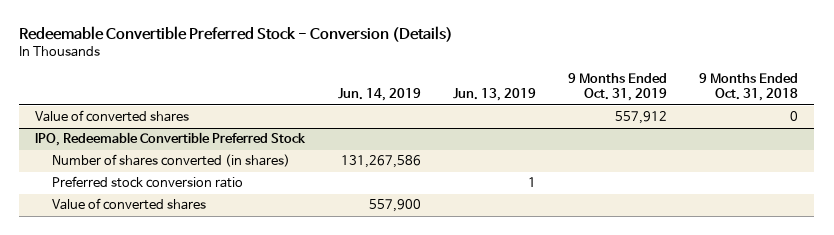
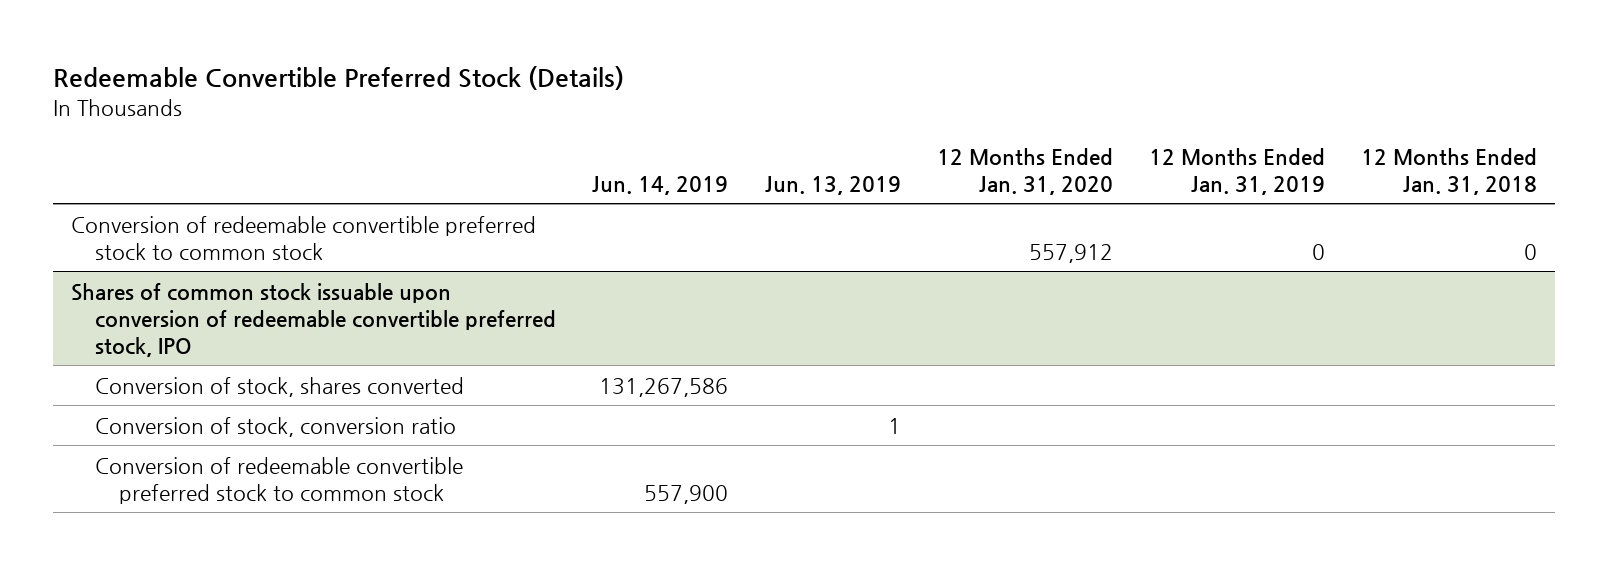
[19,25,454,42] Redeemable Convertible Preferred Stock - Conversion (Details) -> [53,66,625,91] Redeemable Convertible Preferred Stock (Details)
[567,73,667,102] 9 Months Ended Oct. 31, 2019 -> none
[699,73,799,102] 9 Months Ended Oct. 31, 2018 -> none
none -> [936,147,1113,195] 12 Months Ended Jan. 31, 2020
none -> [1148,147,1325,195] 12 Months Ended Jan. 31, 2019
none -> [1361,147,1538,195] 12 Months Ended Jan. 31, 2018
[35,110,190,123] Value of converted shares -> [71,215,537,260] Conversion of redeemable convertible preferred stock to common stock
[35,132,307,147] IPO, Redeemable Convertible Preferred Stock -> [71,282,557,357] Shares of common stock issuable upon conversion of redeemable convertible preferred stock, IPO
[52,154,291,168] Number of shares converted (in shares) -> [95,376,465,397] Conversion of stock, shares converted
[52,176,244,189] Preferred stock conversion ratio -> [95,416,457,437] Conversion of stock, conversion ratio
[52,198,207,211] Value of converted shares -> [95,456,464,504] Conversion of redeemable convertible preferred stock to common stock

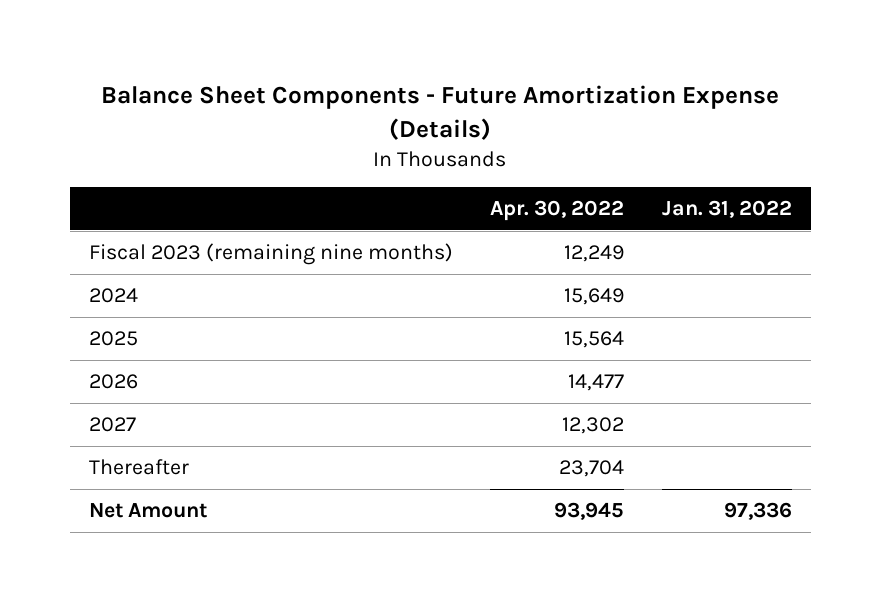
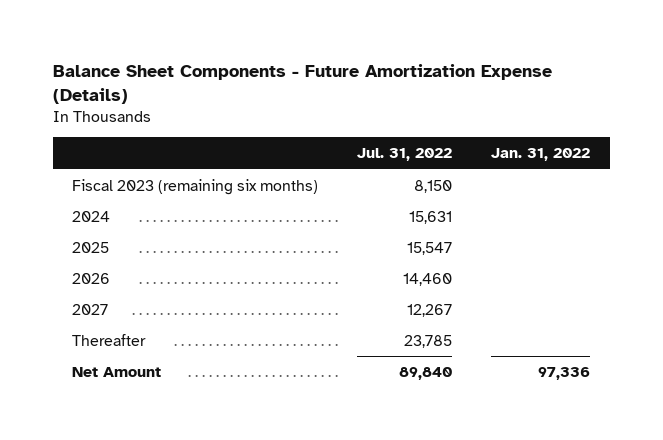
[490,200,625,222] Apr. 30, 2022 -> none
none -> [357,148,453,162] Jul. 31, 2022
[88,243,453,266] Fiscal 2023 (remaining nine months) -> [72,178,319,195] Fiscal 2023 (remaining six months)

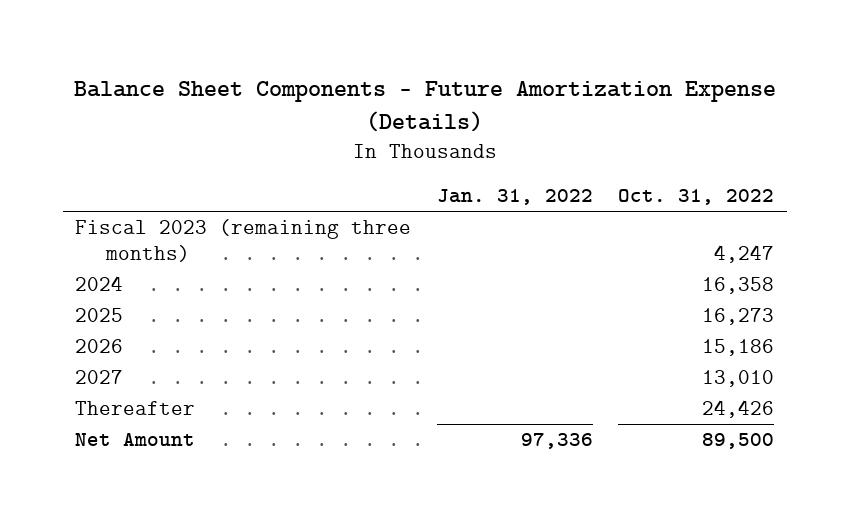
[357,148,453,162] Jul. 31, 2022 -> none
none -> [617,189,774,206] Oct. 31, 2022
[72,178,319,195] Fiscal 2023 (remaining six months) -> [75,219,412,262] Fiscal 2023 (remaining three months)

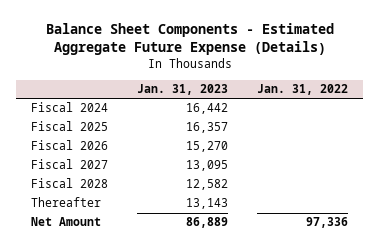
[73,80,776,133] Balance Sheet Components - Future Amortization Expense (Details) -> [45,23,334,56] Balance Sheet Components - Estimated Aggregate Future Expense (Details)
[617,189,774,206] Oct. 31, 2022 -> none
none -> [137,84,229,96] Jan. 31, 2023
[75,219,412,262] Fiscal 2023 (remaining three months) -> none
[75,276,124,292] 2024 -> [30,102,108,113] Fiscal 2024
[75,308,124,323] 2025 -> [30,121,108,132] Fiscal 2025
[75,339,124,354] 2026 -> [30,140,108,151] Fiscal 2026
[75,370,124,385] 2027 -> [30,159,108,170] Fiscal 2027
none -> [30,178,108,189] Fiscal 2028

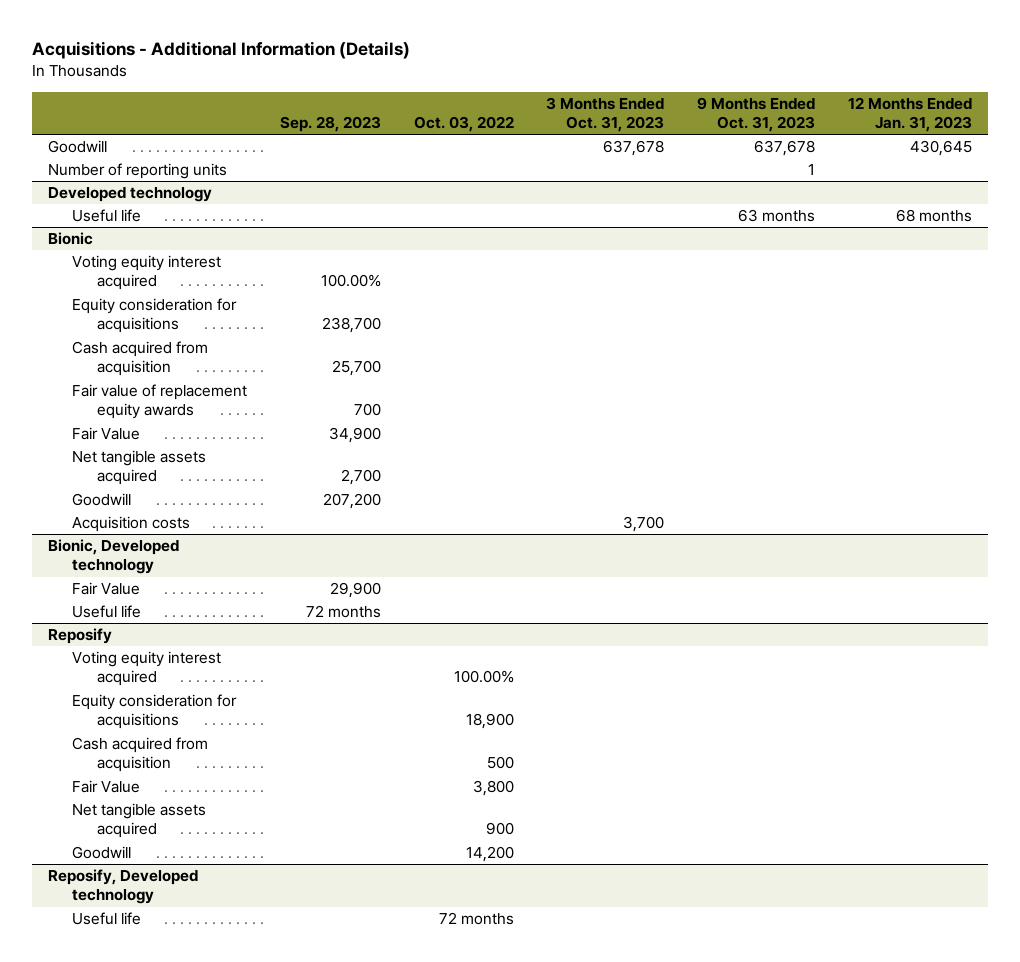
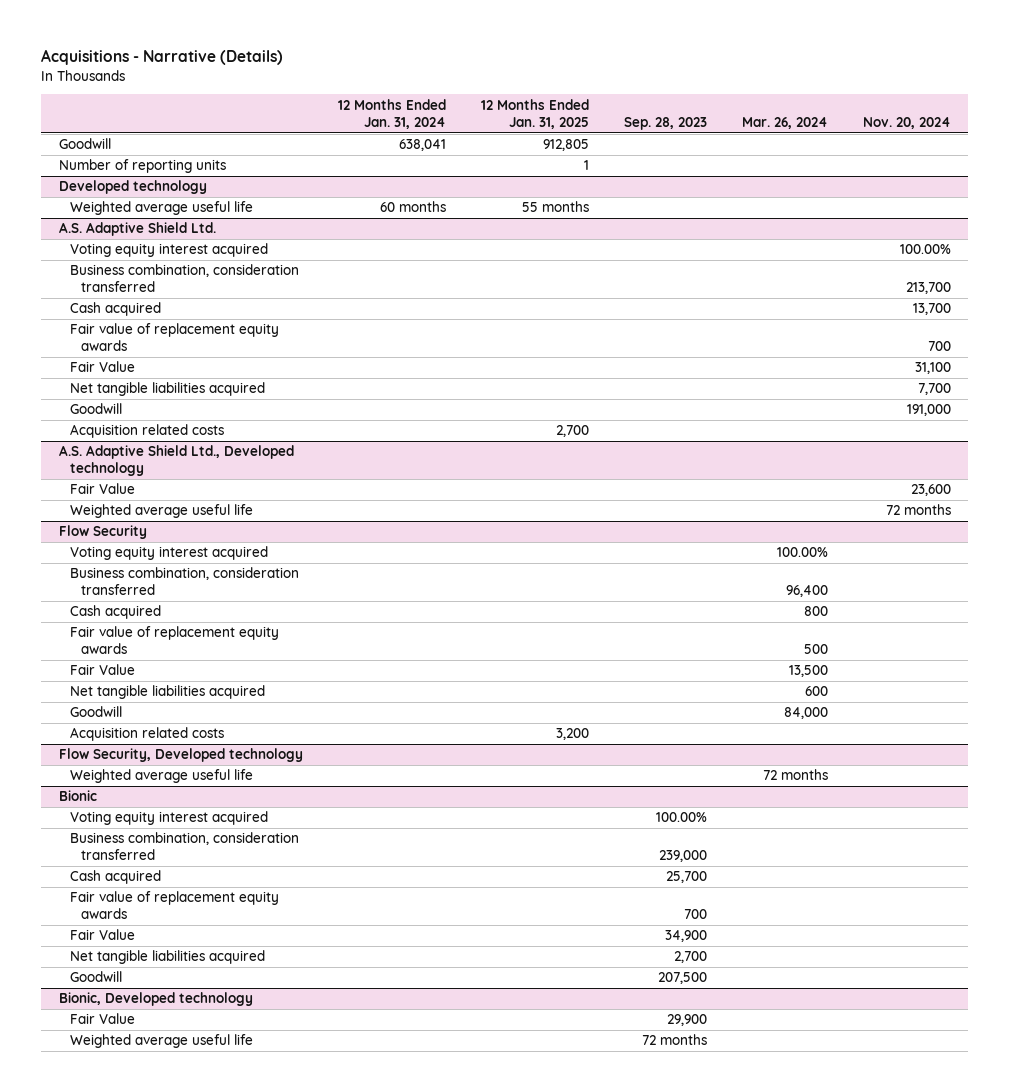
[31,41,410,60] Acquisitions - Additional Information (Details) -> [41,49,284,66] Acquisitions - Narrative (Details)
[413,116,514,133] Oct. 03, 2022 -> none
[546,96,665,133] 3 Months Ended Oct. 31, 2023 -> none
[697,96,816,133] 9 Months Ended Oct. 31, 2023 -> none
[847,96,972,133] 12 Months Ended Jan. 31, 2023 -> none
none -> [337,98,446,129] 12 Months Ended Jan. 31, 2024
none -> [480,98,589,129] 12 Months Ended Jan. 31, 2025
none -> [741,116,828,129] Mar. 26, 2024
none -> [862,116,951,129] Nov. 20, 2024
[72,209,142,223] Useful life -> [69,201,253,216] Weighted average useful life
none -> [58,222,216,237] A.S. Adaptive Shield Ltd.
none -> [69,243,268,258] Voting equity interest acquired
none -> [69,264,299,293] Business combination, consideration transferred
none -> [69,302,161,317] Cash acquired
none -> [69,323,279,352] Fair value of replacement equity awards
none -> [69,361,135,373] Fair Value
none -> [69,382,265,397] Net tangible liabilities acquired
none -> [69,403,122,415] Goodwill
none -> [69,424,224,439] Acquisition related costs
none -> [58,445,294,477] A.S. Adaptive Shield Ltd., Developed technology
none -> [69,483,135,495] Fair Value
none -> [69,504,253,519] Weighted average useful life
none -> [58,525,147,540] Flow Security
none -> [69,546,268,561] Voting equity interest acquired
none -> [69,567,299,596] Business combination, consideration transferred
none -> [69,605,161,620] Cash acquired
none -> [69,626,279,655] Fair value of replacement equity awards
none -> [69,664,135,676] Fair Value
none -> [69,685,265,700] Net tangible liabilities acquired
none -> [69,706,122,718] Goodwill
none -> [69,727,224,742] Acquisition related costs
none -> [58,748,303,763] Flow Security, Developed technology
none -> [69,769,253,784] Weighted average useful life
[72,298,238,334] Equity consideration for acquisitions -> none
none -> [69,832,299,861] Business combination, consideration transferred
[72,341,209,377] Cash acquired from acquisition -> [69,870,161,885] Cash acquired
[72,516,191,533] Acquisition costs -> none
[72,450,207,486] Net tangible assets acquired -> [69,950,265,965] Net tangible liabilities acquired
[323,493,382,510] 207,200 -> [657,972,707,985] 207,500
[47,628,112,645] Reposify -> none
[72,651,222,687] Voting equity interest acquired -> none
[72,694,238,730] Equity consideration for acquisitions -> none
[72,737,209,773] Cash acquired from acquisition -> none
[72,780,141,794] Fair Value -> none
[72,803,207,839] Net tangible assets acquired -> none
[72,846,132,860] Goodwill -> none
[47,869,198,905] Reposify, Developed technology -> none
[72,912,142,926] Useful life -> none
[72,605,142,619] Useful life -> [69,1034,253,1049] Weighted average useful life

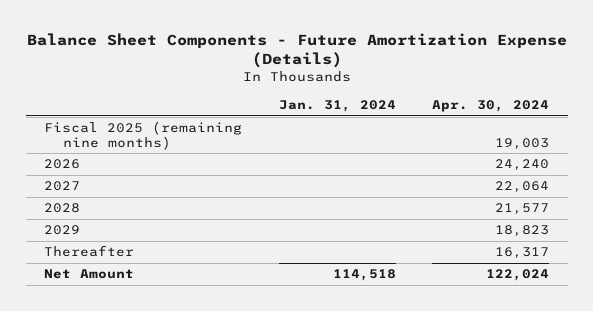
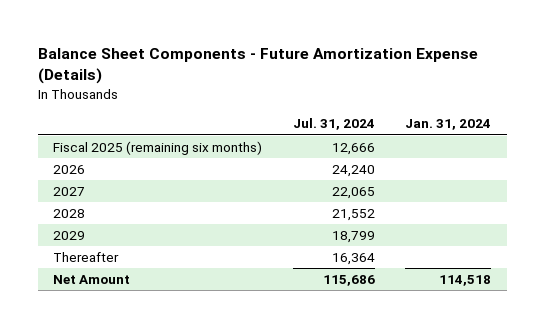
[432,100,550,113] Apr. 30, 2024 -> none
none -> [292,118,375,131] Jul. 31, 2024
[44,121,243,150] Fiscal 2025 (remaining nine months) -> [53,141,263,156] Fiscal 2025 (remaining six months)

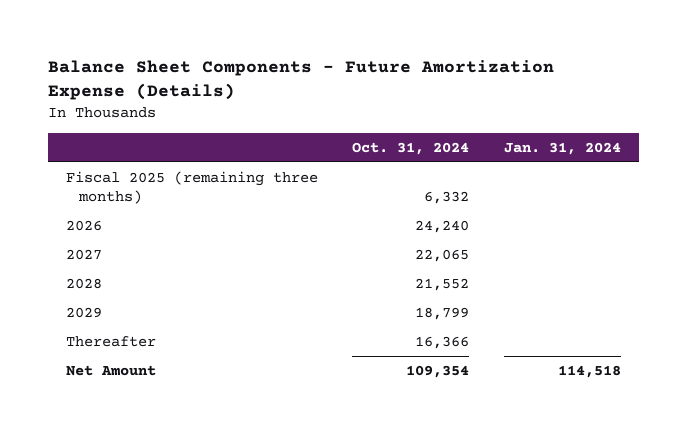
[292,118,375,131] Jul. 31, 2024 -> none
none -> [352,141,470,155] Oct. 31, 2024
[53,141,263,156] Fiscal 2025 (remaining six months) -> [65,170,318,205] Fiscal 2025 (remaining three months)

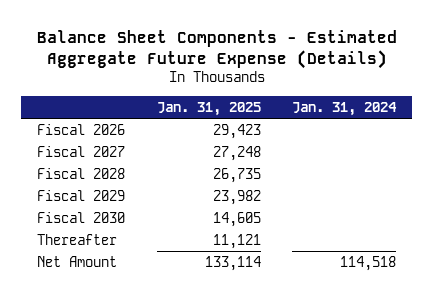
[48,60,555,101] Balance Sheet Components - Future Amortization Expense (Details) -> [36,29,397,69] Balance Sheet Components - Estimated Aggregate Future Expense (Details)
[352,141,470,155] Oct. 31, 2024 -> none
none -> [156,101,261,116] Jan. 31, 2025
[65,170,318,205] Fiscal 2025 (remaining three months) -> none
[65,219,102,231] 2026 -> [37,123,126,135] Fiscal 2026
[65,248,102,260] 2027 -> [37,145,126,157] Fiscal 2027
[65,277,102,289] 2028 -> [37,167,126,179] Fiscal 2028
[65,306,102,318] 2029 -> [37,189,126,201] Fiscal 2029
none -> [37,211,126,223] Fiscal 2030

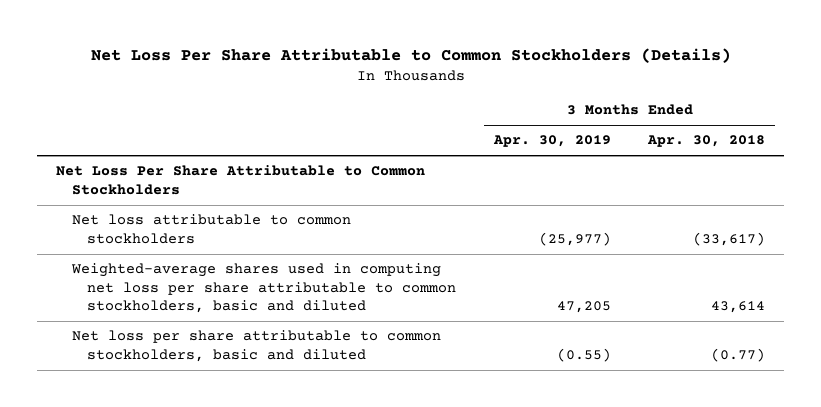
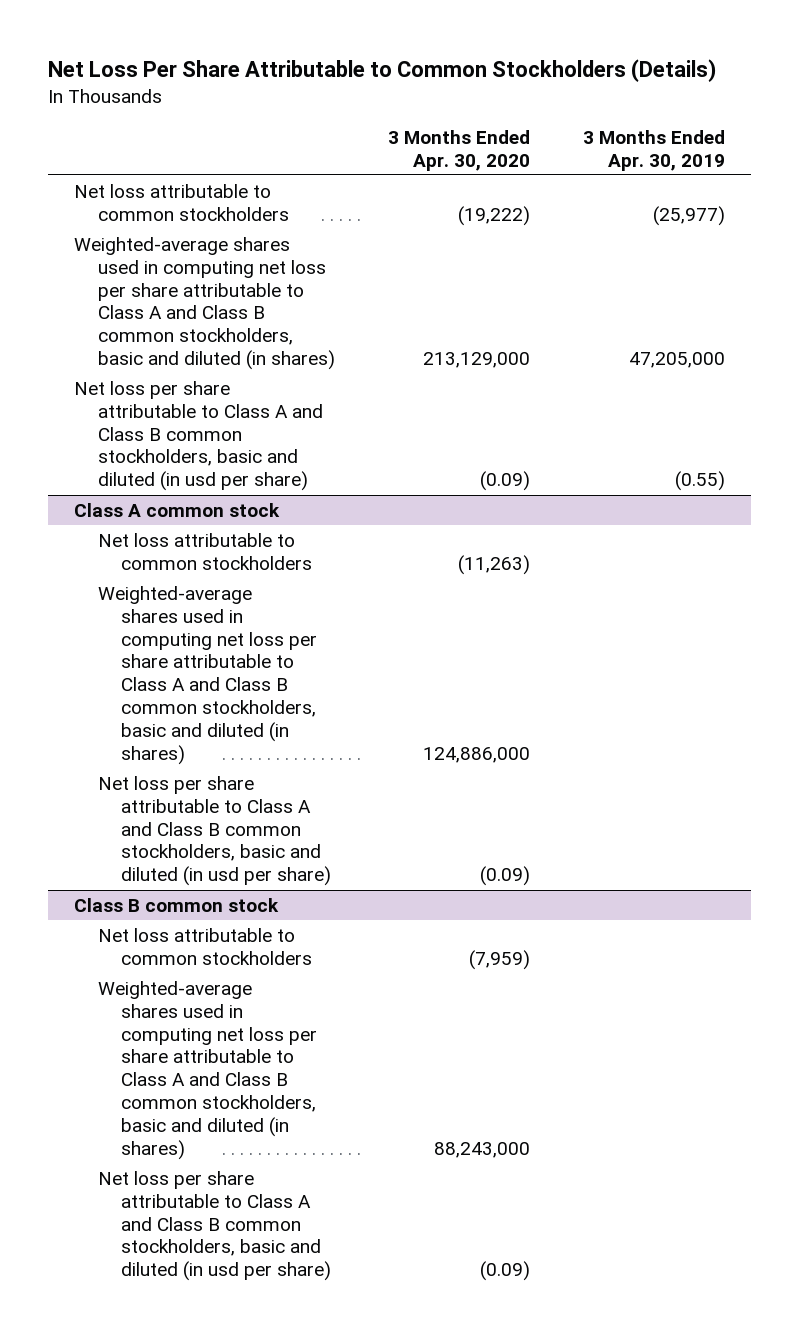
[647,135,766,148] Apr. 30, 2018 -> none
none -> [387,129,530,171] 3 Months Ended Apr. 30, 2020
[55,165,425,195] Net Loss Per Share Attributable to Common Stockholders -> none
[70,263,457,314] Weighted-average shares used in computing net loss per share attributable to common stockholders, basic and diluted -> [74,236,335,371] Weighted-average shares used in computing net loss per share attributable to Class A and Class B common stockholders, basic and diluted (in shares)
[556,301,611,314] 47,205 -> [628,352,725,369] 47,205,000
[71,330,441,362] Net loss per share attributable to common stockholders, basic and diluted -> [74,380,323,492] Net loss per share attributable to Class A and Class B common stockholders, basic and diluted (in usd per share)
none -> [74,502,281,517] Class A common stock
none -> [97,532,313,570] Net loss attributable to common stockholders
none -> [97,585,318,766] Weighted-average shares used in computing net loss per share attributable to Class A and Class B common stockholders, basic and diluted (in shares)
none -> [97,775,332,887] Net loss per share attributable to Class A and Class B common stockholders, basic and diluted (in usd per share)
none -> [74,897,280,912] Class B common stock
none -> [97,927,313,965] Net loss attributable to common stockholders
none -> [97,980,318,1161] Weighted-average shares used in computing net loss per share attributable to Class A and Class B common stockholders, basic and diluted (in shares)
none -> [97,1170,332,1282] Net loss per share attributable to Class A and Class B common stockholders, basic and diluted (in usd per share)

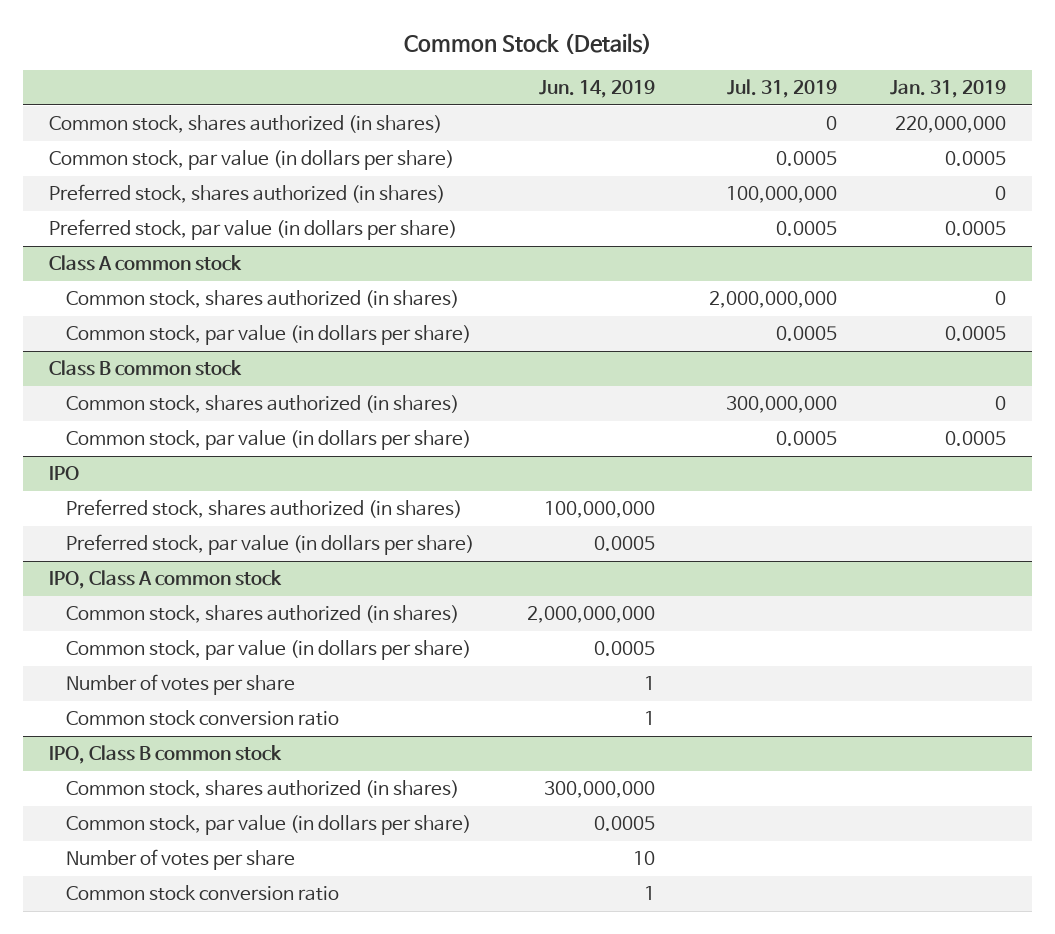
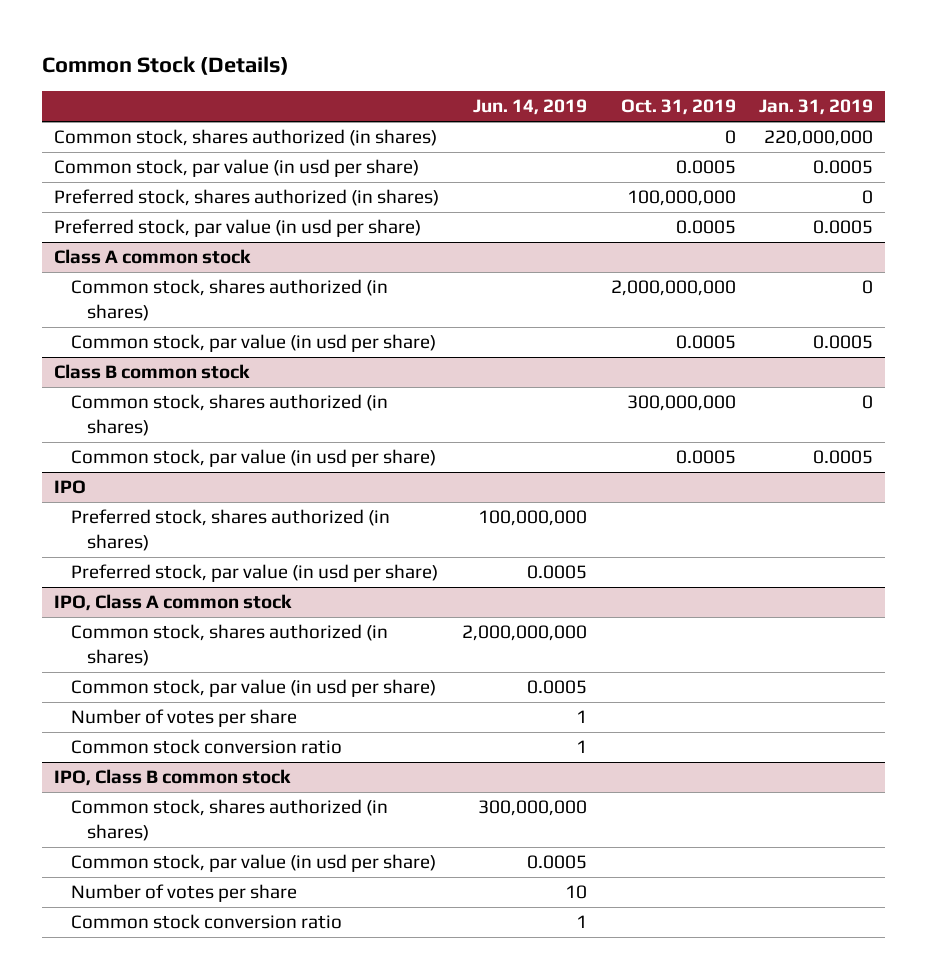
[726,78,837,98] Jul. 31, 2019 -> none
none -> [620,99,736,116] Oct. 31, 2019
[49,150,455,171] Common stock, par value (in dollars per share) -> [53,159,419,178] Common stock, par value (in usd per share)
[49,219,458,241] Preferred stock, par value (in dollars per share) -> [53,219,421,238] Preferred stock, par value (in usd per share)
[66,325,472,346] Common stock, par value (in dollars per share) -> [70,334,436,353] Common stock, par value (in usd per share)
[66,430,472,451] Common stock, par value (in dollars per share) -> [70,449,436,468] Common stock, par value (in usd per share)
[66,534,475,556] Preferred stock, par value (in dollars per share) -> [70,564,438,583] Preferred stock, par value (in usd per share)
[66,640,472,661] Common stock, par value (in dollars per share) -> [70,679,436,698] Common stock, par value (in usd per share)
[66,815,472,836] Common stock, par value (in dollars per share) -> [70,854,436,873] Common stock, par value (in usd per share)

